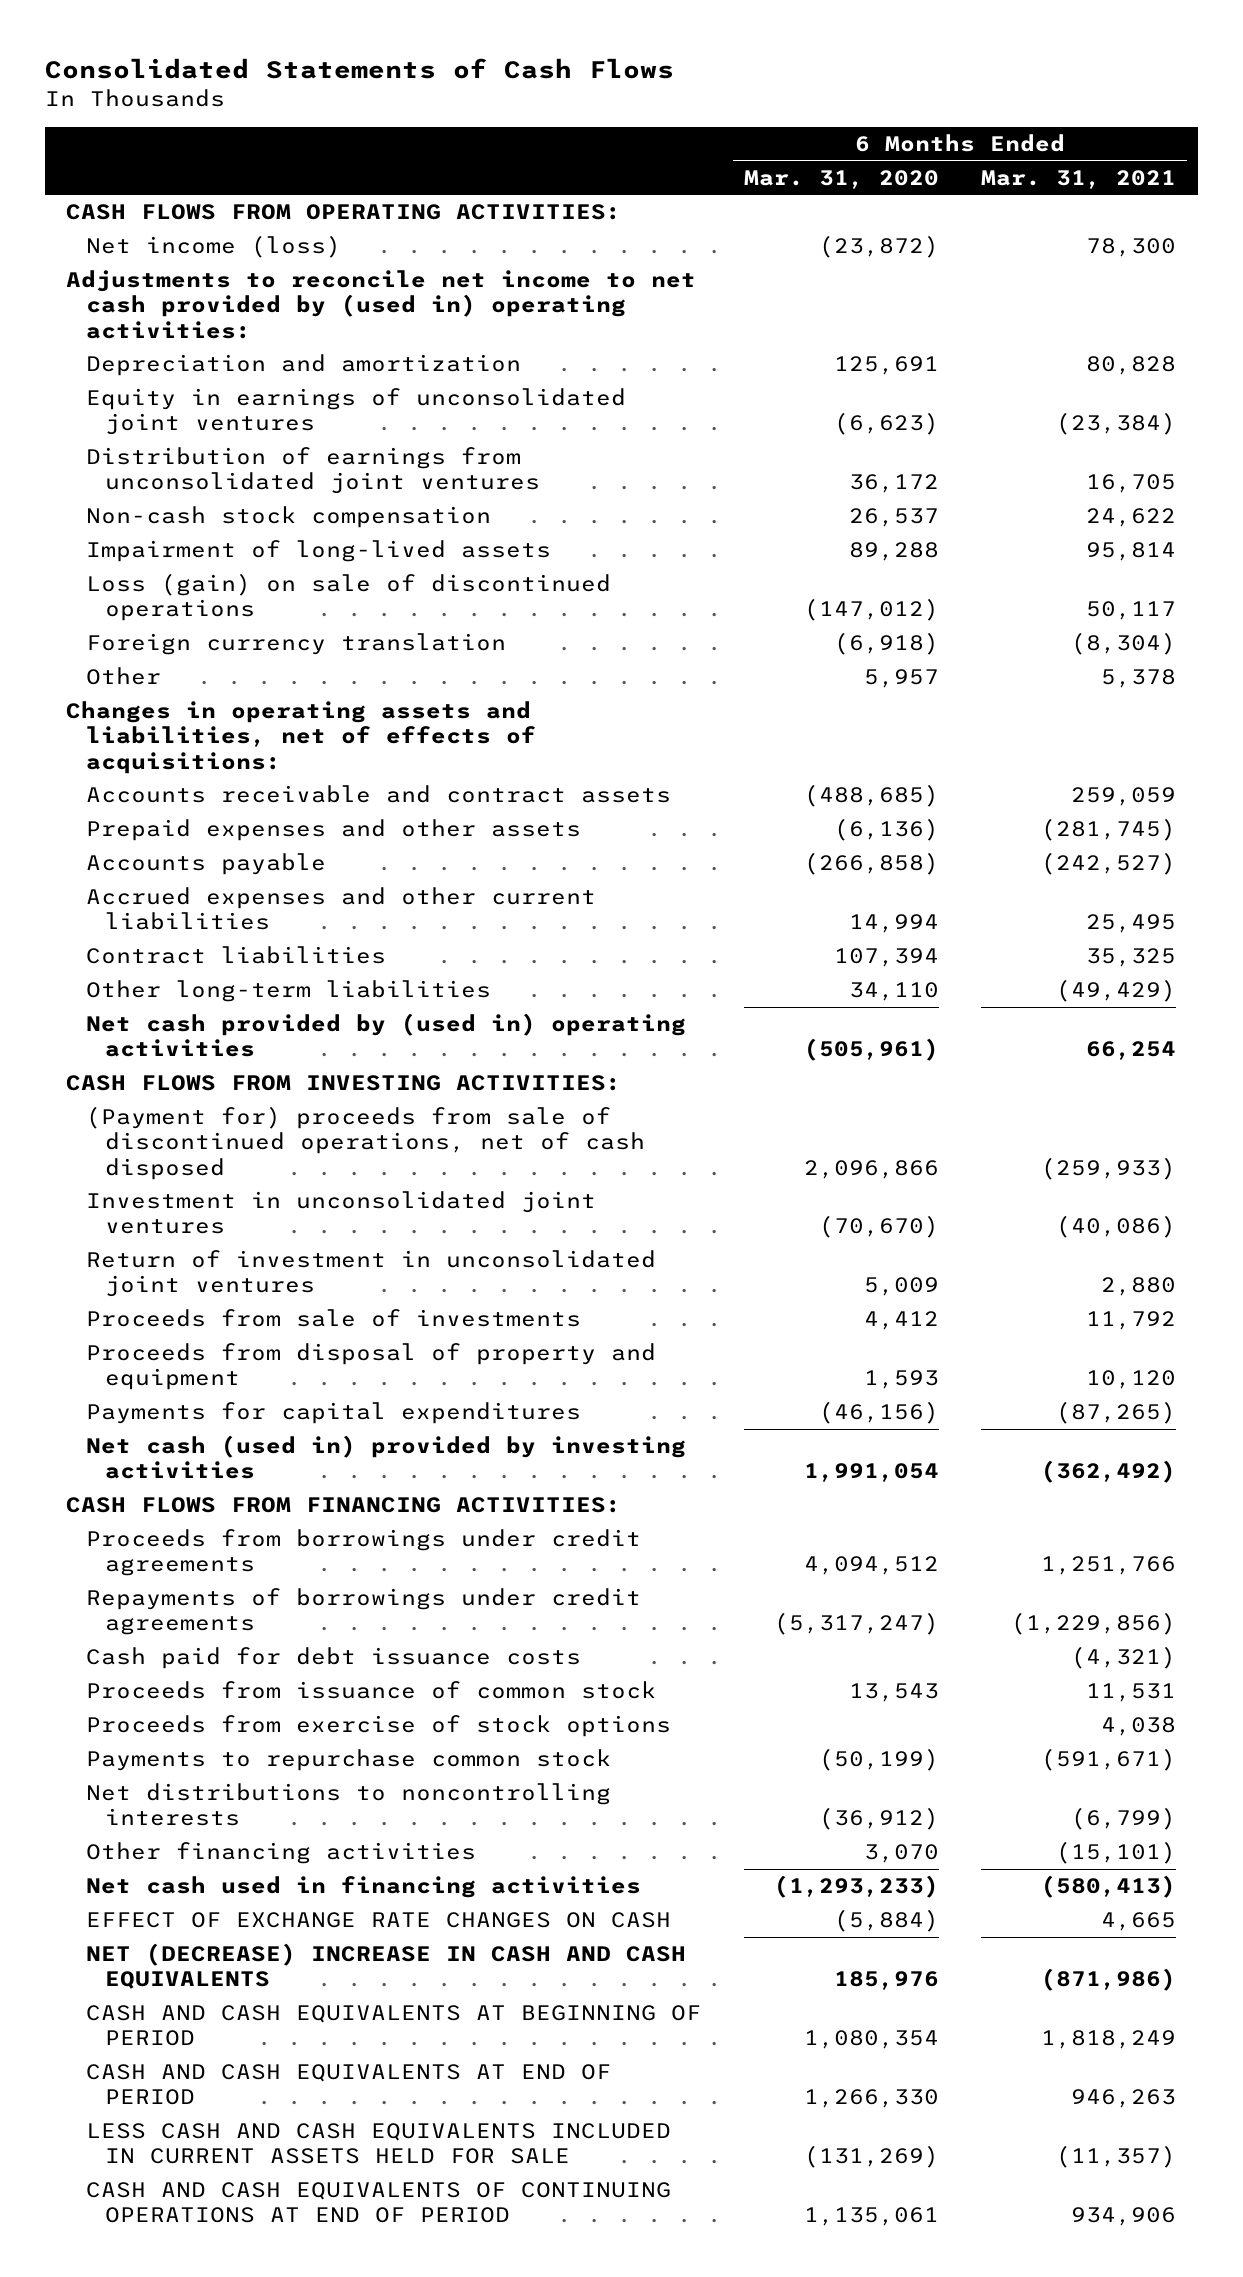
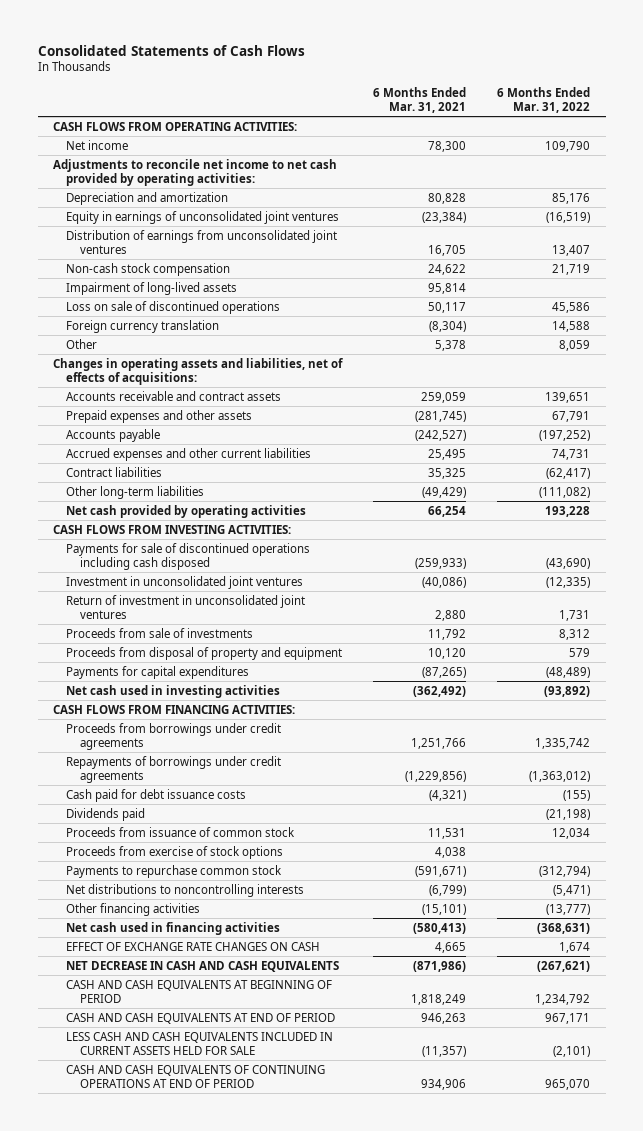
[743,169,939,189] Mar. 31, 2020 -> none
none -> [497,86,591,113] 6 Months Ended Mar. 31, 2022
[85,235,341,259] Net income (loss) -> [66,139,129,150] Net income
[66,270,697,339] Adjustments to reconcile net income to net cash provided by (used in) operating activities: -> [52,158,337,186] Adjustments to reconcile net income to net cash provided by operating activities:
[85,573,611,622] Loss (gain) on sale of discontinued operations -> [66,300,281,314] Loss on sale of discontinued operations
[85,1013,686,1058] Net cash provided by (used in) operating activities -> [66,504,307,518] Net cash provided by operating activities
[85,1106,646,1180] (Payment for) proceeds from sale of discontinued operations, net of cash disposed -> [66,542,311,570] Payments for sale of discontinued operations including cash disposed
[85,1435,686,1480] Net cash (used in) provided by investing activities -> [66,684,281,698] Net cash used in investing activities
none -> [66,807,146,821] Dividends paid
[85,1943,686,1990] NET (DECREASE) INCREASE IN CASH AND CASH EQUIVALENTS -> [66,960,340,972] NET DECREASE IN CASH AND CASH EQUIVALENTS

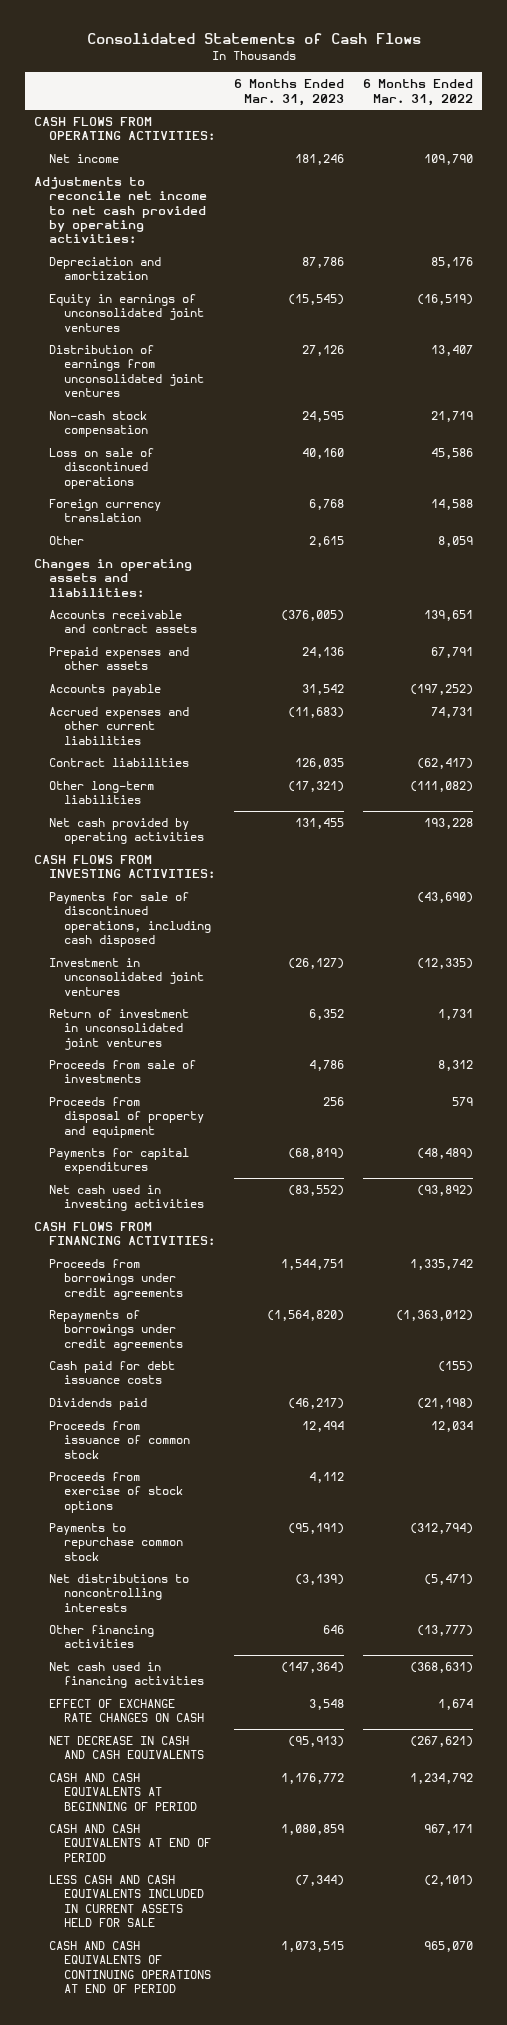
[373,86,467,113] 6 Months Ended Mar. 31, 2021 -> none
none -> [234,79,345,106] 6 Months Ended Mar. 31, 2023
[66,281,238,295] Impairment of long-lived assets -> none
[52,357,343,385] Changes in operating assets and liabilities, net of effects of acquisitions: -> [34,559,193,597] Changes in operating assets and liabilities:
[66,542,311,570] Payments for sale of discontinued operations including cash disposed -> [49,892,212,947] Payments for sale of discontinued operations, including cash disposed

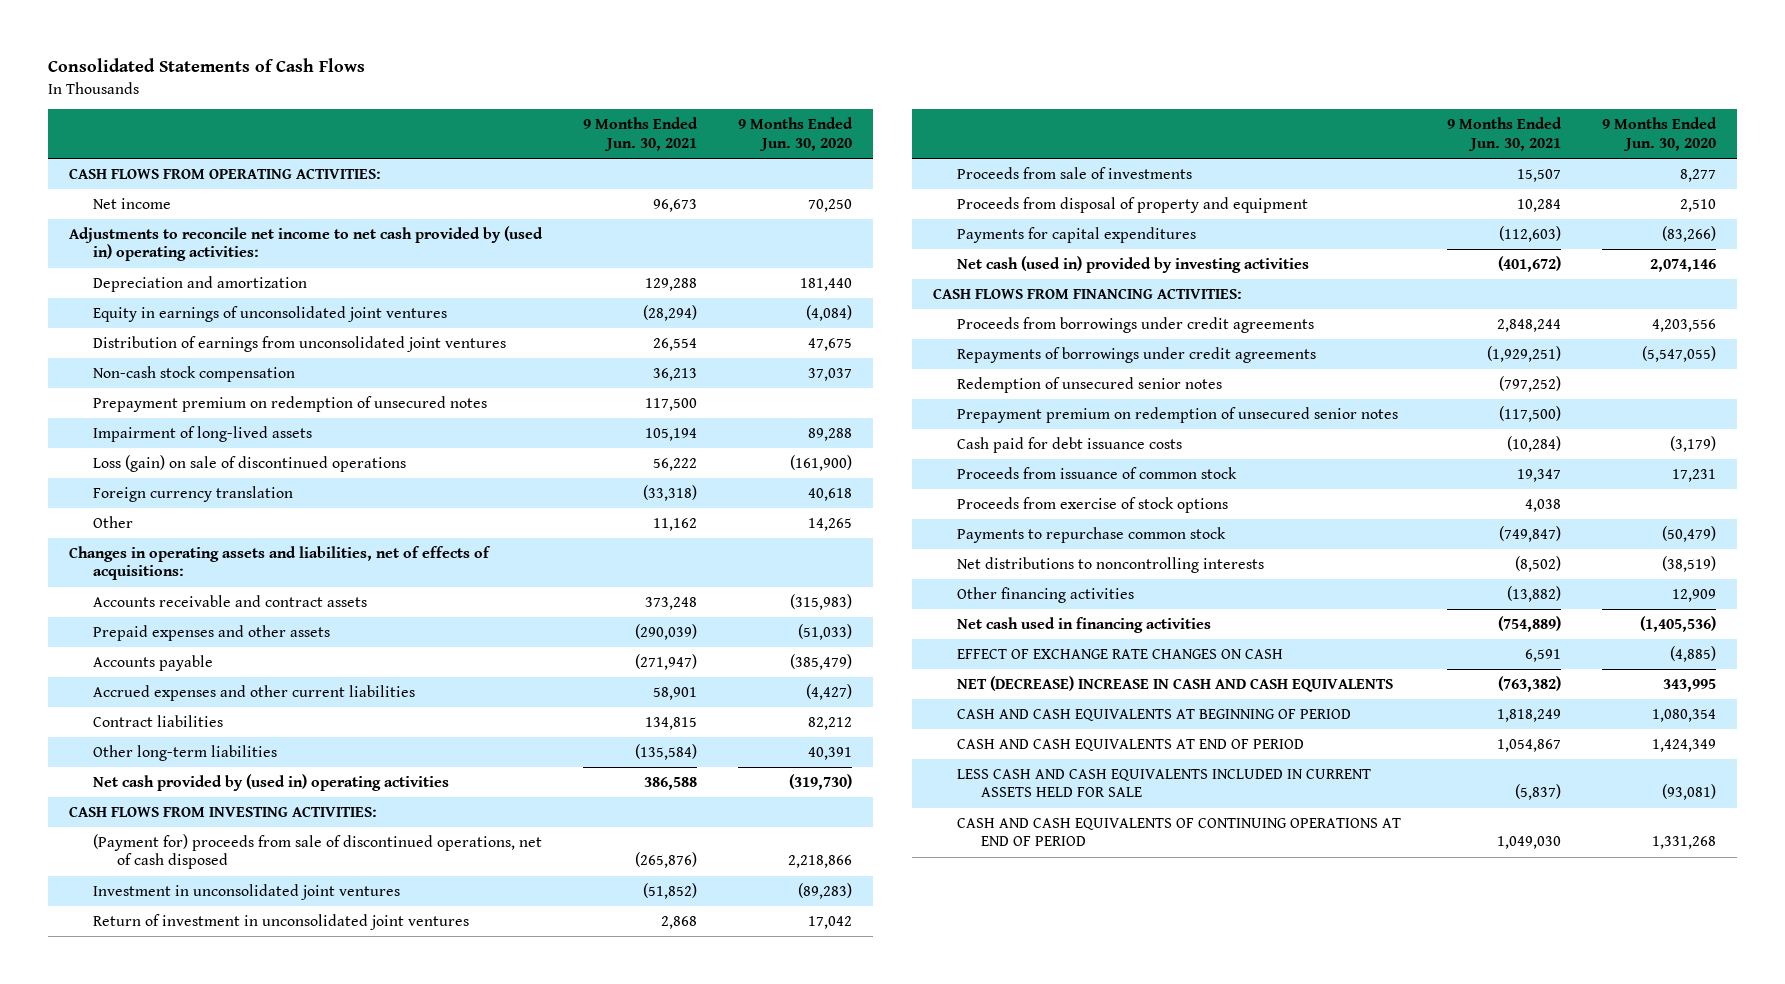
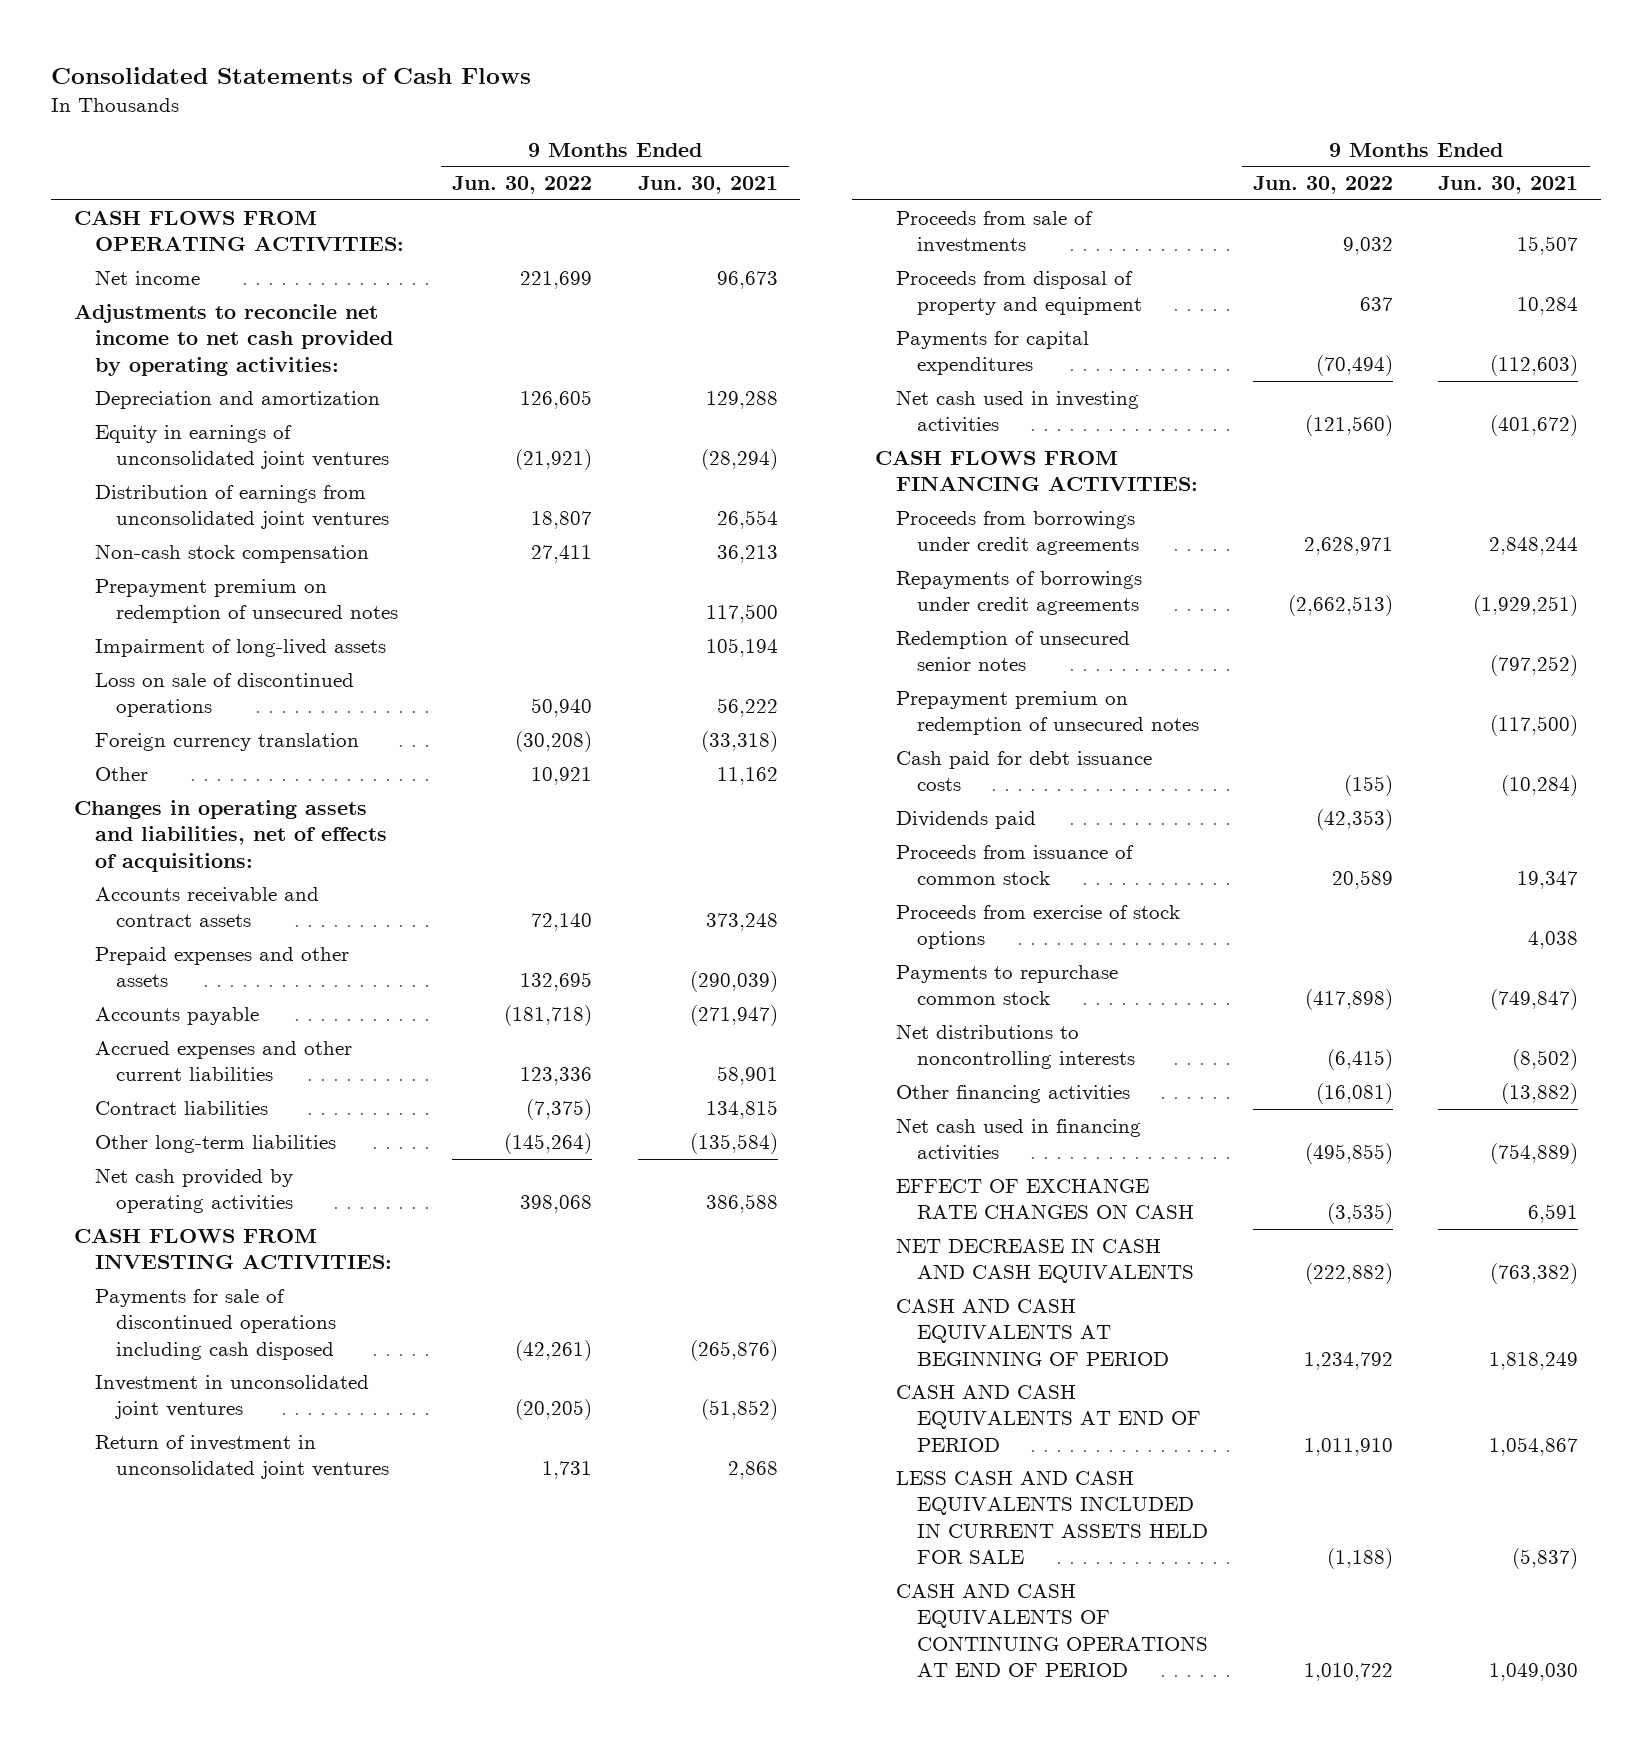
[738,117,854,151] 9 Months Ended Jun. 30, 2020 -> none
none -> [452,176,593,195] Jun. 30, 2022
[68,226,543,262] Adjustments to reconcile net income to net cash provided by (used in) operating activities: -> [74,303,394,376] Adjustments to reconcile net income to net cash provided by operating activities:
[92,455,406,473] Loss (gain) on sale of discontinued operations -> [95,672,355,718] Loss on sale of discontinued operations
[92,774,449,792] Net cash provided by (used in) operating activities -> [95,1167,294,1214] Net cash provided by operating activities
[92,834,542,870] (Payment for) proceeds from sale of discontinued operations, net of cash disposed -> [95,1288,337,1360] Payments for sale of discontinued operations including cash disposed
[956,256,1309,274] Net cash (used in) provided by investing activities -> [895,389,1139,434] Net cash used in investing activities
[956,407,1398,424] Prepayment premium on redemption of unsecured senior notes -> [895,690,1199,736] Prepayment premium on redemption of unsecured notes
none -> [895,810,1036,829] Dividends paid
[956,676,1393,693] NET (DECREASE) INCREASE IN CASH AND CASH EQUIVALENTS -> [895,1237,1194,1284] NET DECREASE IN CASH AND CASH EQUIVALENTS

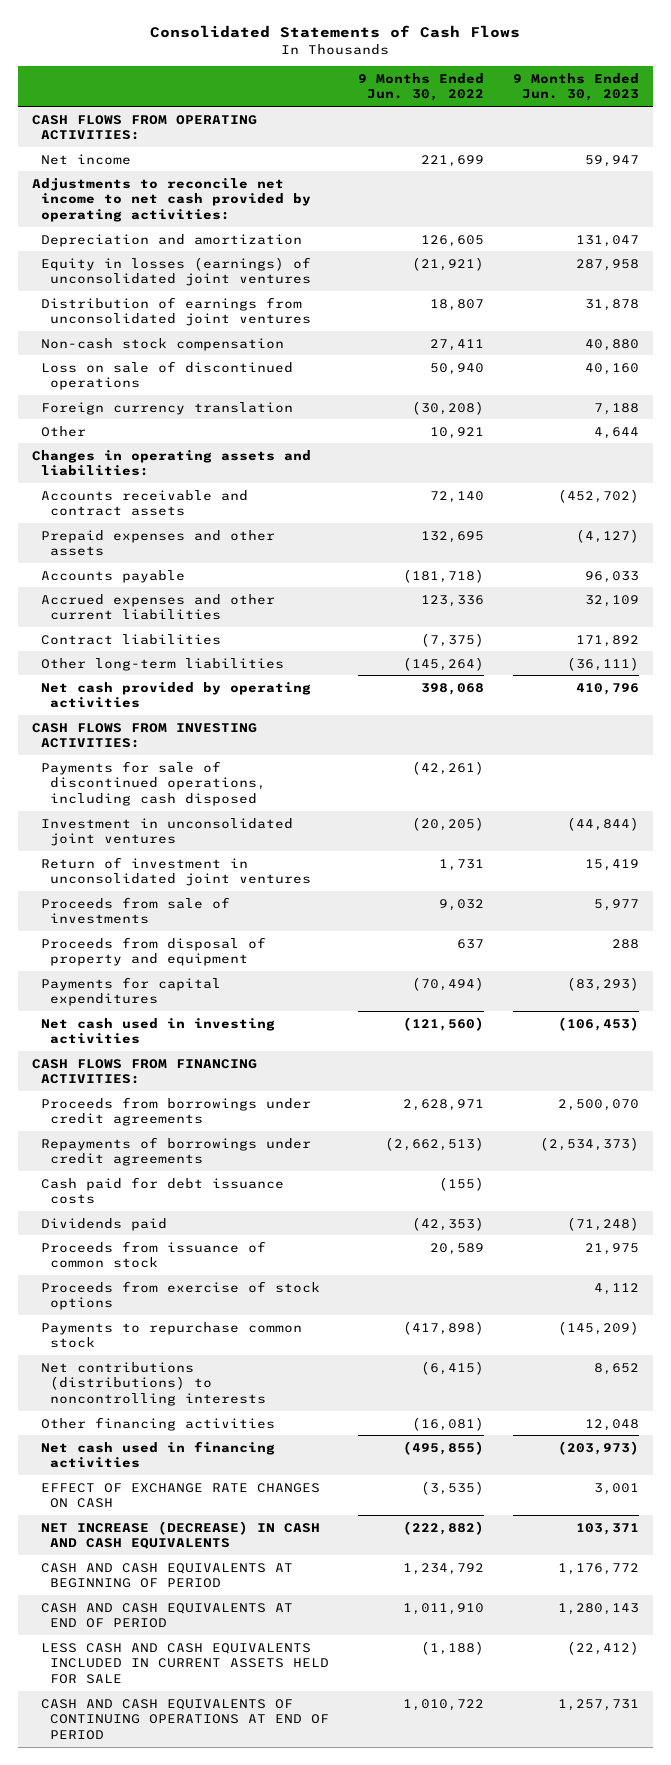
[637,176,778,195] Jun. 30, 2021 -> none
none -> [512,72,639,102] 9 Months Ended Jun. 30, 2023
[95,424,390,470] Equity in earnings of unconsolidated joint ventures -> [40,256,311,287] Equity in losses (earnings) of unconsolidated joint ventures
[95,578,399,624] Prepayment premium on redemption of unsecured notes -> none
[95,638,387,657] Impairment of long-lived assets -> none
[74,799,388,872] Changes in operating assets and liabilities, net of effects of acquisitions: -> [32,449,312,477] Changes in operating assets and liabilities:
[95,1288,337,1360] Payments for sale of discontinued operations including cash disposed -> [40,760,266,807] Payments for sale of discontinued operations, including cash disposed
[895,630,1130,672] Redemption of unsecured senior notes -> none
[895,690,1199,736] Prepayment premium on redemption of unsecured notes -> none
[895,1023,1135,1070] Net distributions to noncontrolling interests -> [40,1361,266,1407] Net contributions (distributions) to noncontrolling interests
[895,1237,1194,1284] NET DECREASE IN CASH AND CASH EQUIVALENTS -> [40,1520,320,1550] NET INCREASE (DECREASE) IN CASH AND CASH EQUIVALENTS

